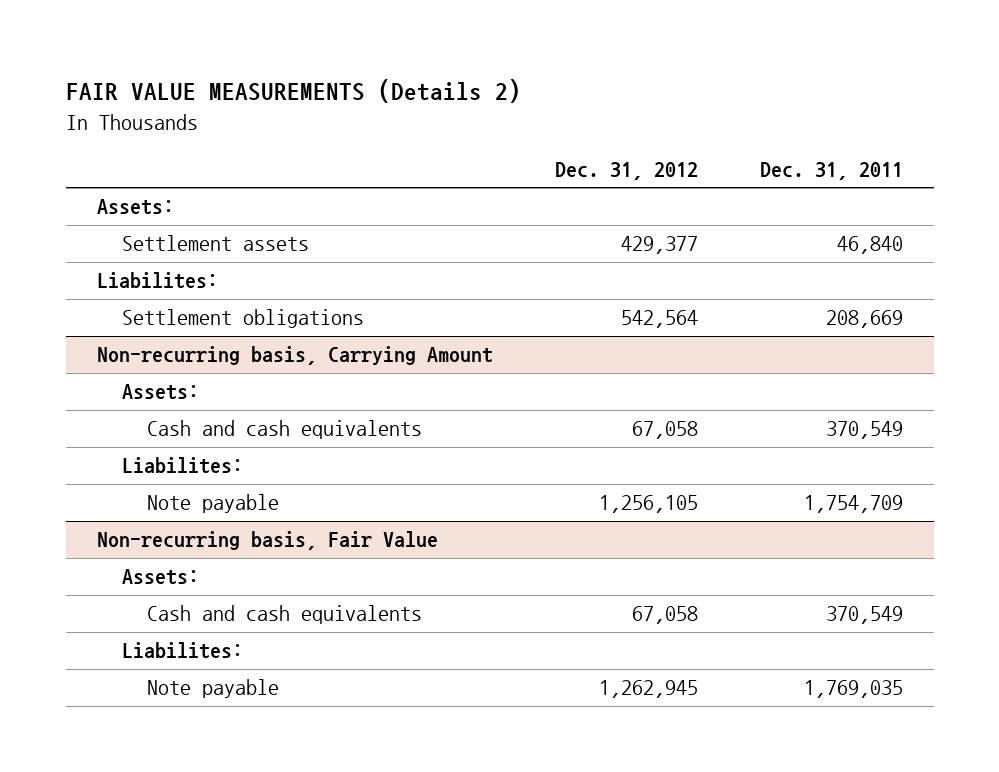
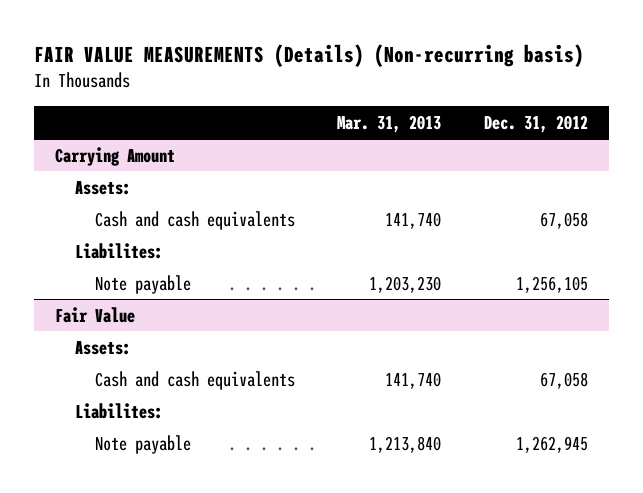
[65,79,521,104] FAIR VALUE MEASUREMENTS (Details 2) -> [33,44,584,68] FAIR VALUE MEASUREMENTS (Details) (Non-recurring basis)
[759,162,903,181] Dec. 31, 2011 -> none
none -> [337,114,442,133] Mar. 31, 2013
[96,199,174,216] Assets: -> none
[121,235,309,252] Settlement assets -> none
[96,272,218,290] Liabilites: -> none
[121,309,364,329] Settlement obligations -> none
[96,346,493,366] Non-recurring basis, Carrying Amount -> none
none -> [54,146,175,166] Carrying Amount
[96,531,438,551] Non-recurring basis, Fair Value -> none
none -> [54,306,135,323] Fair Value

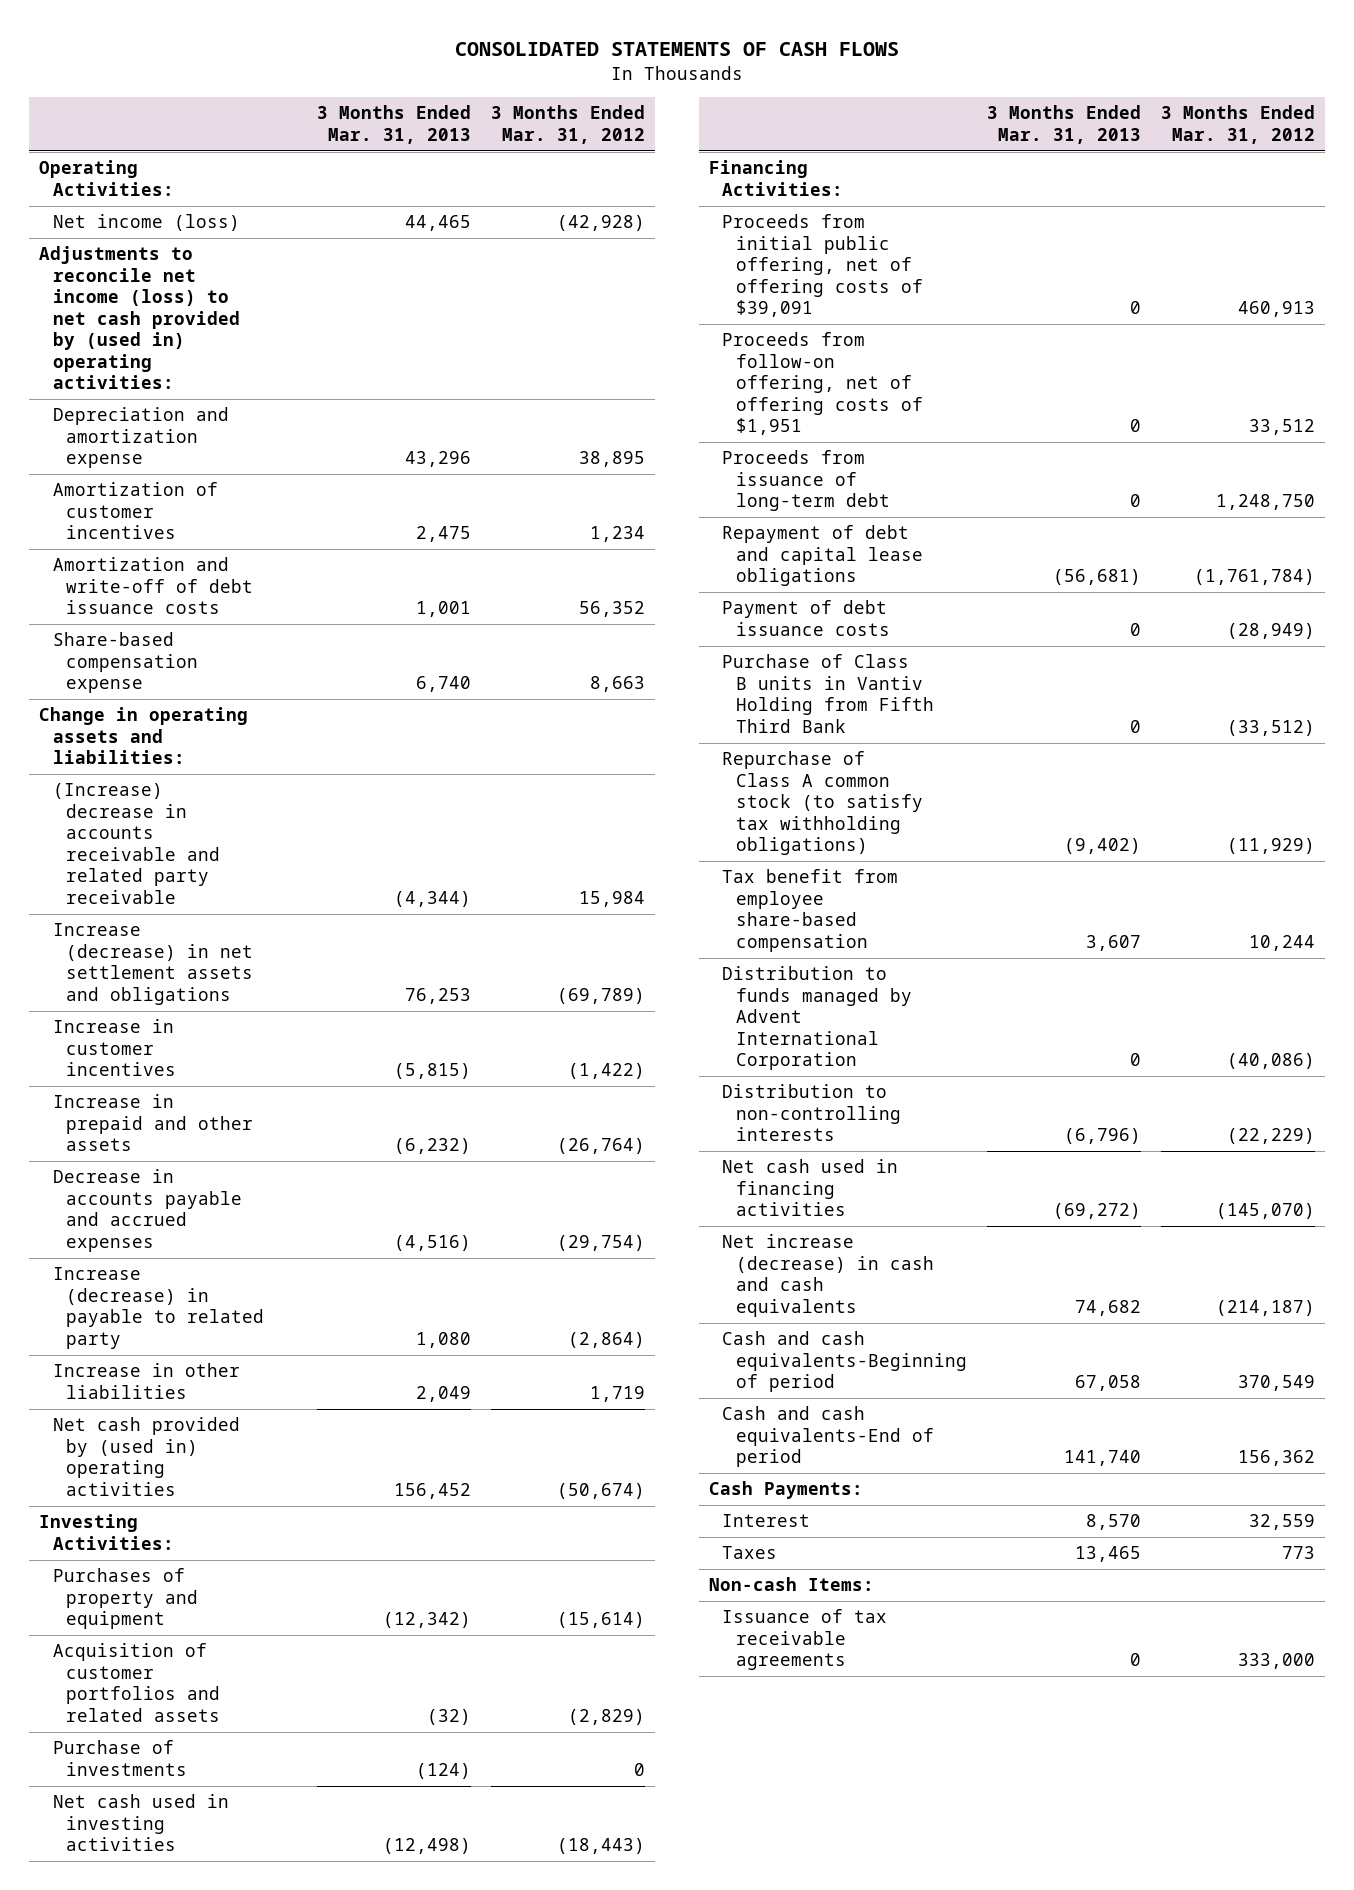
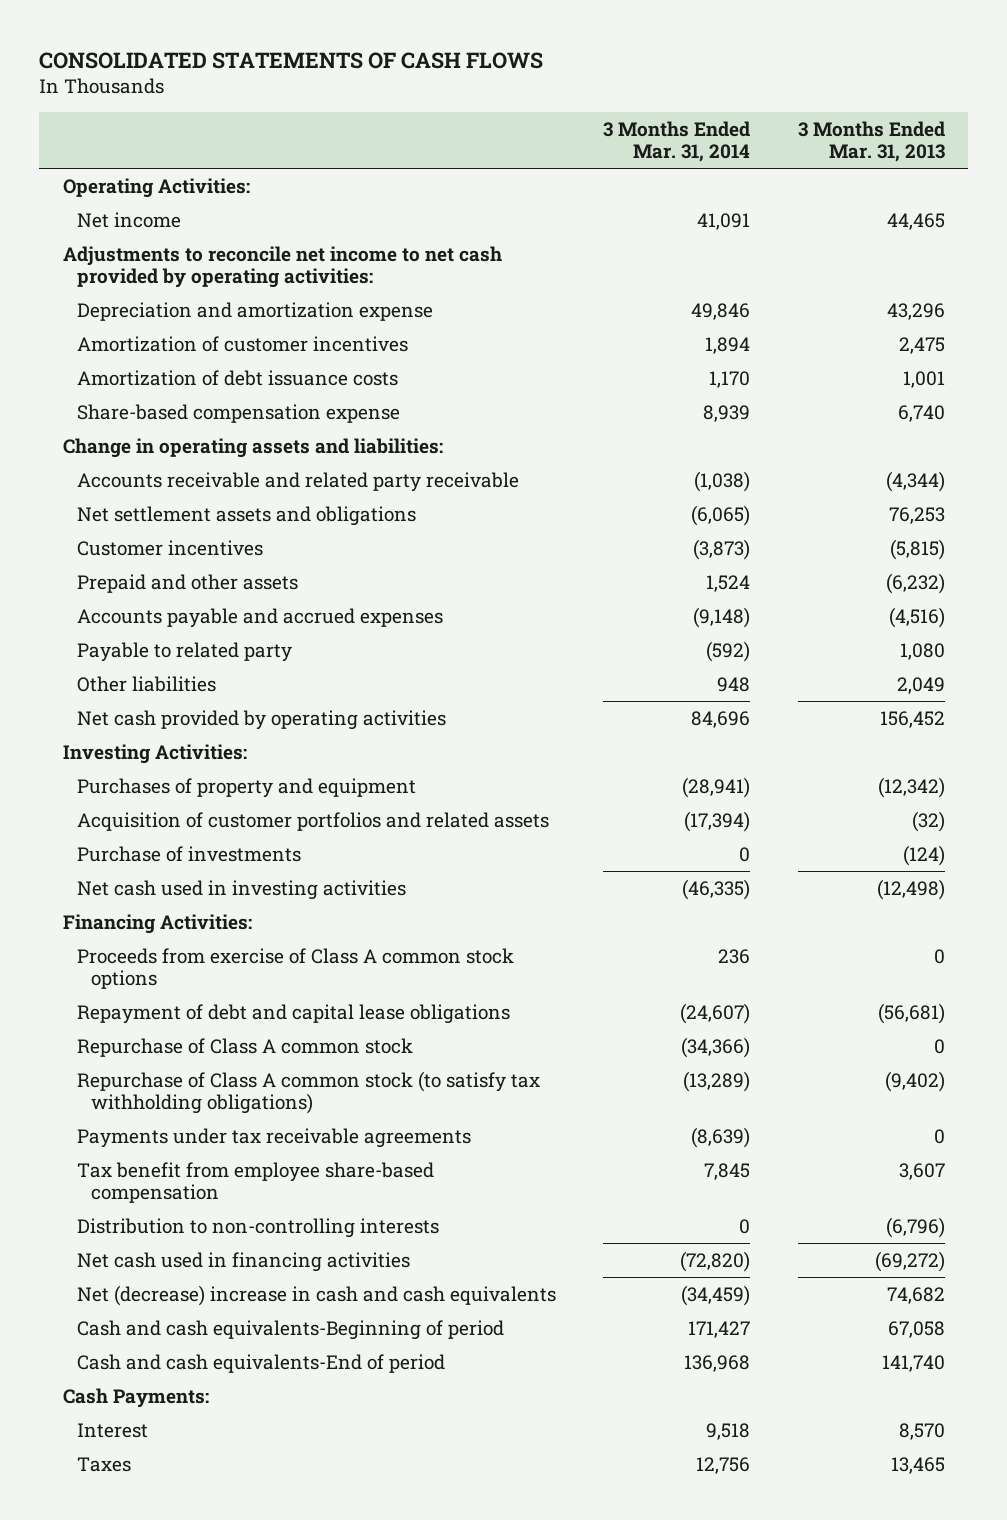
[491,105,646,144] 3 Months Ended Mar. 31, 2012 -> none
none -> [603,121,751,162] 3 Months Ended Mar. 31, 2014
[52,214,240,232] Net income (loss) -> [76,211,181,228] Net income
[39,246,240,390] Adjustments to reconcile net income (loss) to net cash provided by (used in) operating activities: -> [62,245,502,288] Adjustments to reconcile net income to net cash provided by operating activities:
[52,557,254,615] Amortization and write-off of debt issuance costs -> [76,369,398,386] Amortization of debt issuance costs
[52,783,221,904] (Increase) decrease in accounts receivable and related party receivable -> [76,471,519,492] Accounts receivable and related party receivable
[52,923,254,1005] Increase (decrease) in net settlement assets and obligations -> [76,505,416,526] Net settlement assets and obligations
[52,1019,177,1077] Increase in customer incentives -> [76,539,263,556] Customer incentives
[52,1094,254,1152] Increase in prepaid and other assets -> [76,573,298,593] Prepaid and other assets
[52,1169,243,1252] Decrease in accounts payable and accrued expenses -> [76,607,443,628] Accounts payable and accrued expenses
[52,1267,265,1349] Increase (decrease) in payable to related party -> [76,641,292,662] Payable to related party
[52,1363,240,1399] Increase in other liabilities -> [76,675,216,692] Other liabilities
[52,1417,240,1496] Net cash provided by (used in) operating activities -> [76,709,446,730] Net cash provided by operating activities
[722,214,924,318] Proceeds from initial public offering, net of offering costs of $39,091 -> none
[722,332,924,436] Proceeds from follow-on offering, net of offering costs of $1,951 -> none
[722,450,891,512] Proceeds from issuance of long-term debt -> none
none -> [76,947,514,989] Proceeds from exercise of Class A common stock options
[722,600,891,636] Payment of debt issuance costs -> none
[722,654,935,733] Purchase of Class B units in Vantiv Holding from Fifth Third Bank -> none
none -> [76,1037,413,1057] Repurchase of Class A common stock
none -> [76,1127,471,1148] Payments under tax receivable agreements
[722,966,913,1071] Distribution to funds managed by Advent International Corporation -> none
[722,1234,935,1317] Net increase (decrease) in cash and cash equivalents -> [76,1284,556,1306] Net (decrease) increase in cash and cash equivalents
[708,1577,874,1592] Non-cash Items: -> none
[722,1609,888,1671] Issuance of tax receivable agreements -> none

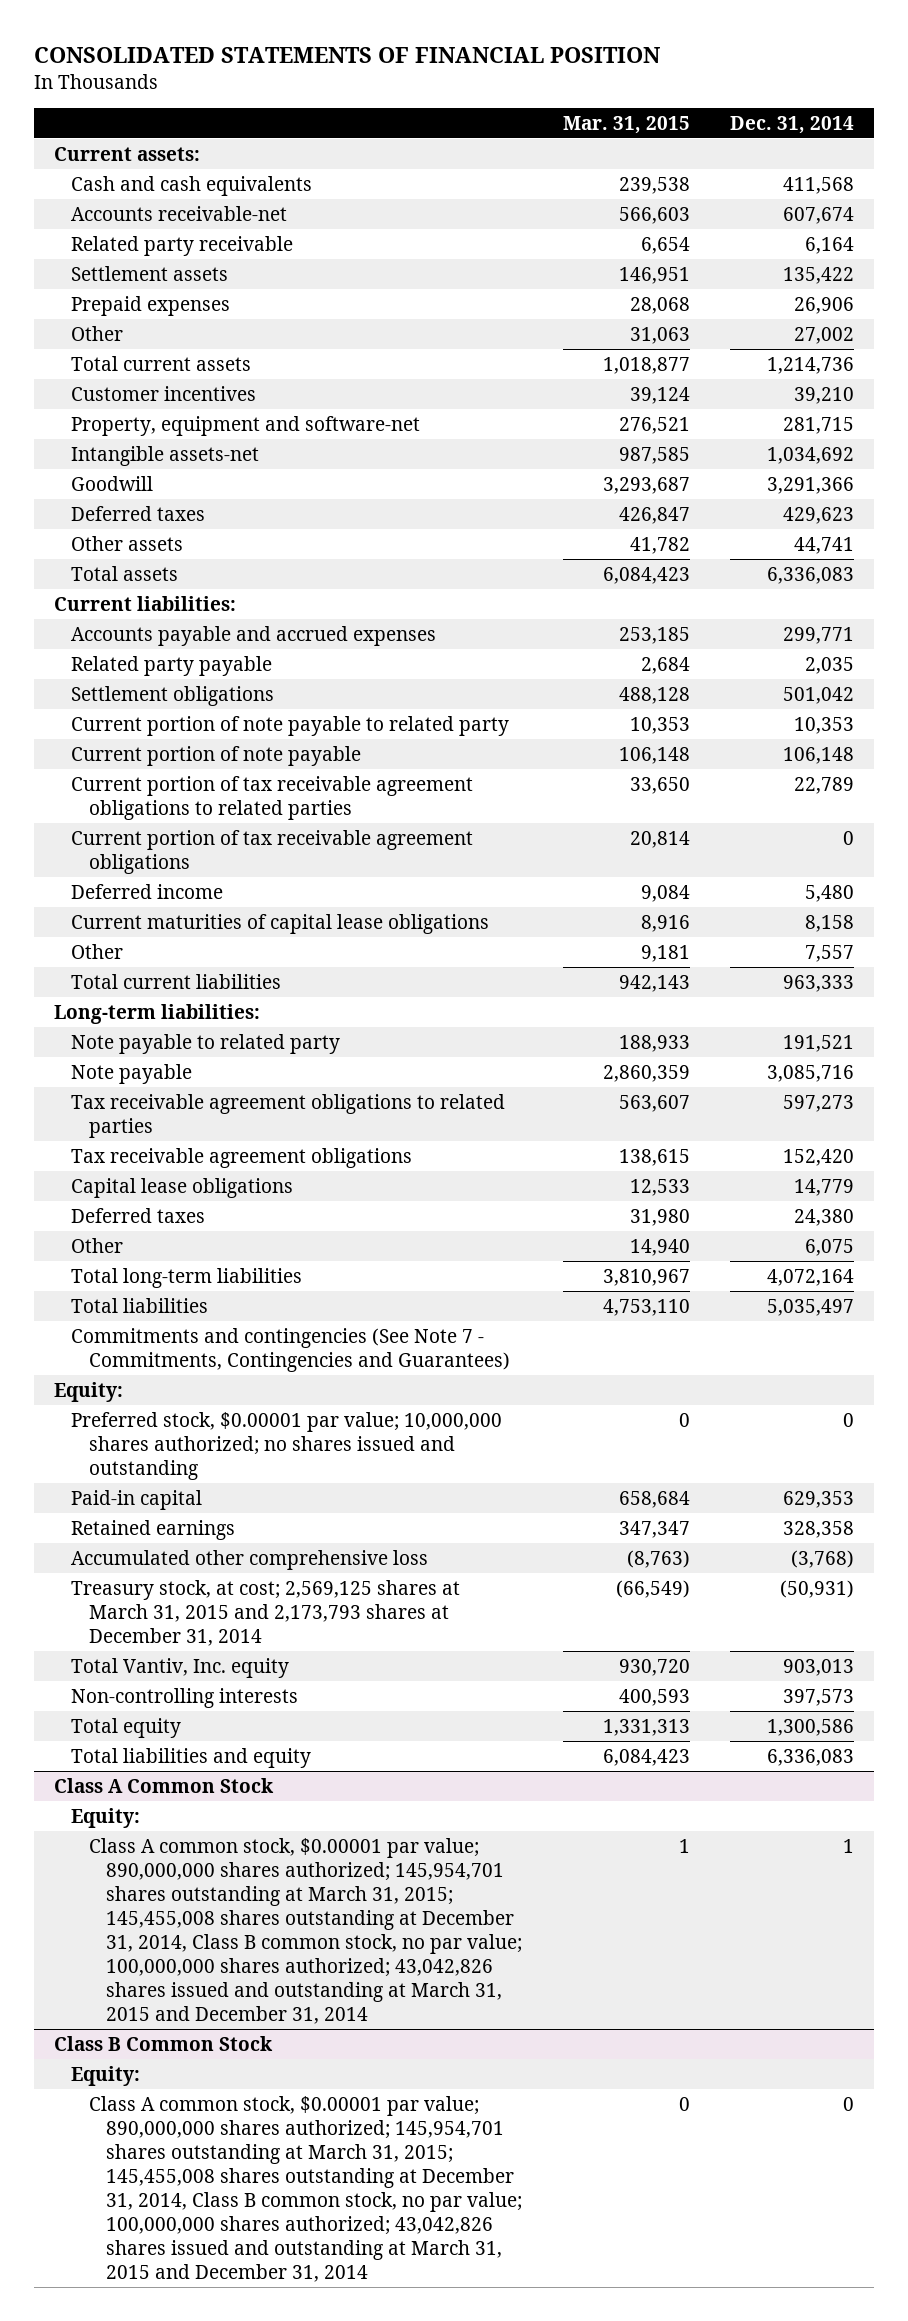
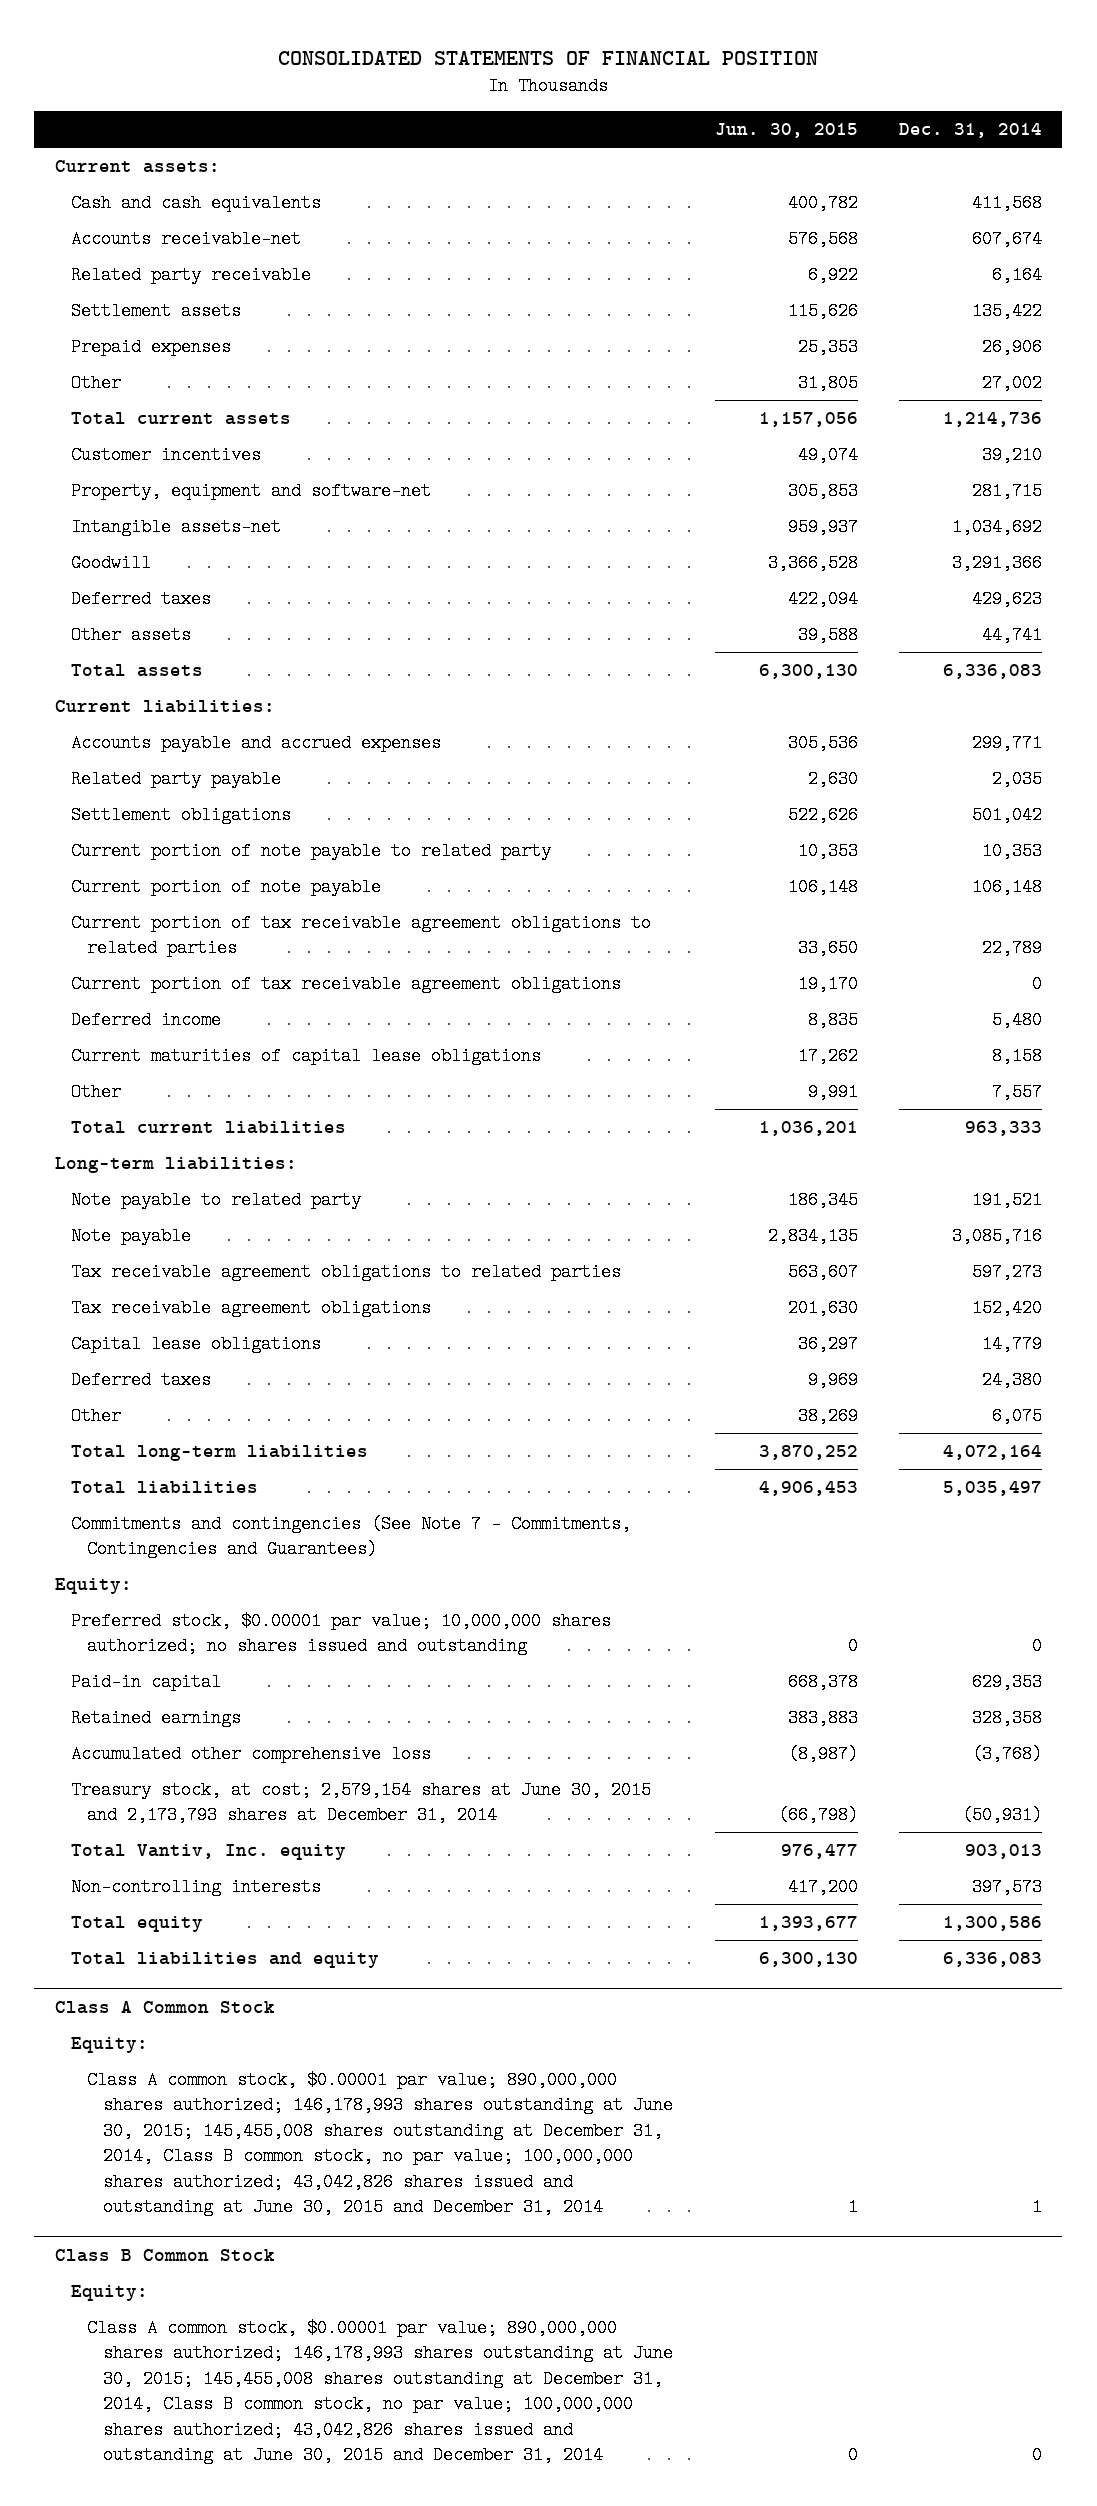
[562,115,690,134] Mar. 31, 2015 -> none
none -> [714,123,858,139] Jun. 30, 2015
[71,1579,461,1646] Treasury stock, at cost; 2,569,125 shares at March 31, 2015 and 2,173,793 shares at December 31, 2014 -> [70,1781,651,1825] Treasury stock, at cost; 2,579,154 shares at June 30, 2015 and 2,173,793 shares at December 31, 2014
[88,1837,523,2024] Class A common stock, $0.00001 par value; 890,000,000 shares authorized; 145,954,701 shares outstanding at March 31, 2015; 145,455,008 shares outstanding at December 31, 2014, Class B common stock, no par value; 100,000,000 shares authorized; 43,042,826 shares issued and outstanding at March 31, 2015 and December 31, 2014 -> [87,2071,674,2216] Class A common stock, $0.00001 par value; 890,000,000 shares authorized; 146,178,993 shares outstanding at June 30, 2015; 145,455,008 shares outstanding at December 31, 2014, Class B common stock, no par value; 100,000,000 shares authorized; 43,042,826 shares issued and outstanding at June 30, 2015 and December 31, 2014
[88,2095,523,2282] Class A common stock, $0.00001 par value; 890,000,000 shares authorized; 145,954,701 shares outstanding at March 31, 2015; 145,455,008 shares outstanding at December 31, 2014, Class B common stock, no par value; 100,000,000 shares authorized; 43,042,826 shares issued and outstanding at March 31, 2015 and December 31, 2014 -> [87,2319,674,2464] Class A common stock, $0.00001 par value; 890,000,000 shares authorized; 146,178,993 shares outstanding at June 30, 2015; 145,455,008 shares outstanding at December 31, 2014, Class B common stock, no par value; 100,000,000 shares authorized; 43,042,826 shares issued and outstanding at June 30, 2015 and December 31, 2014

